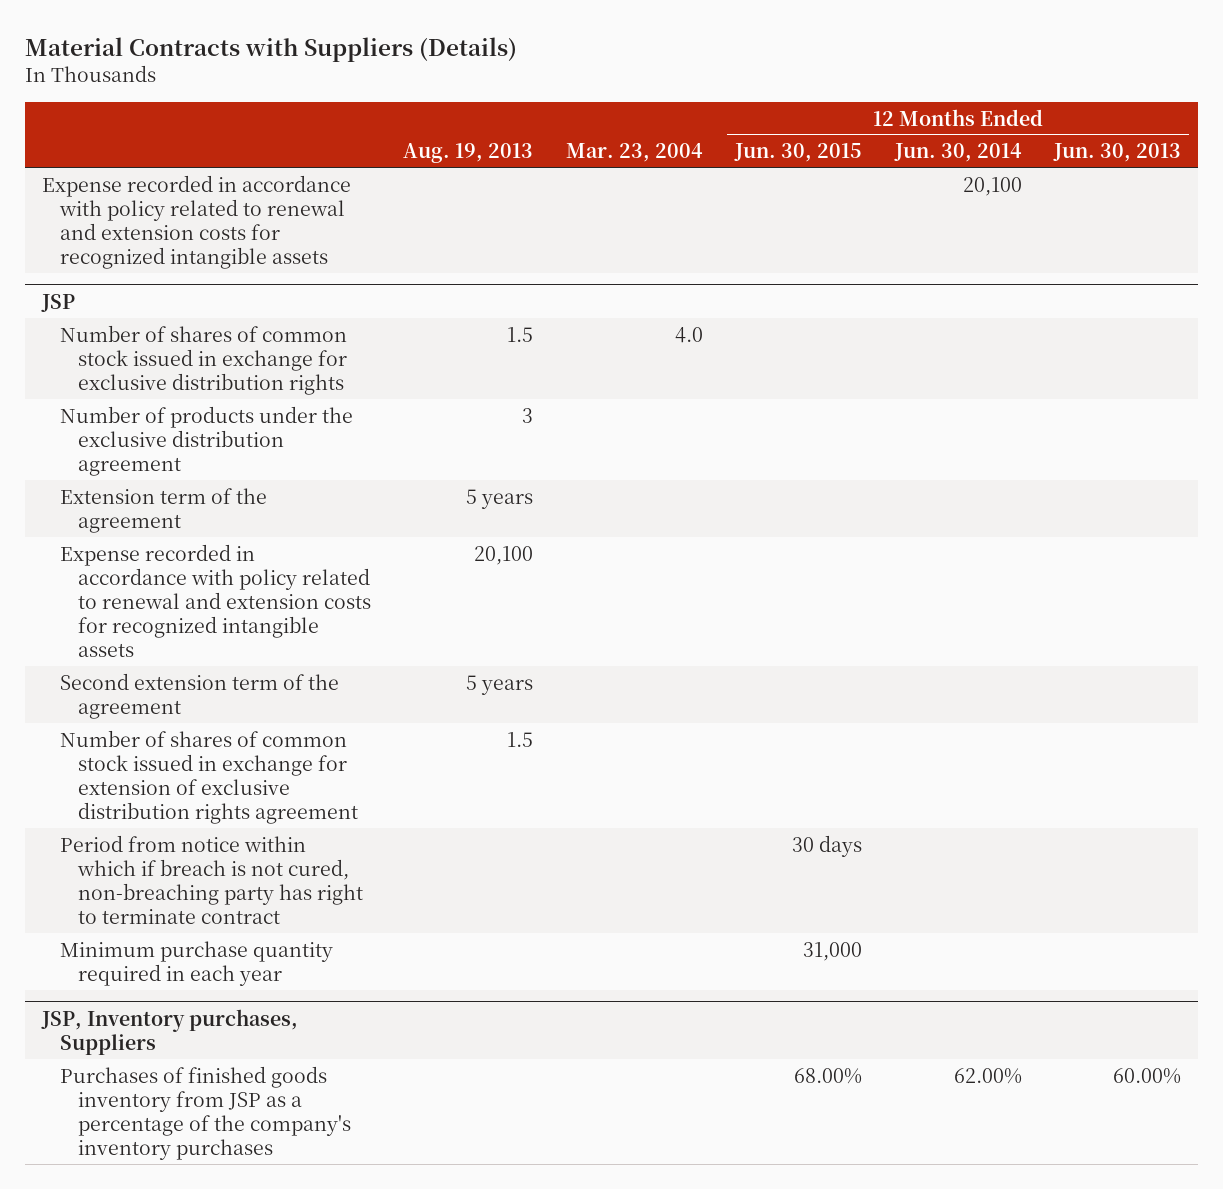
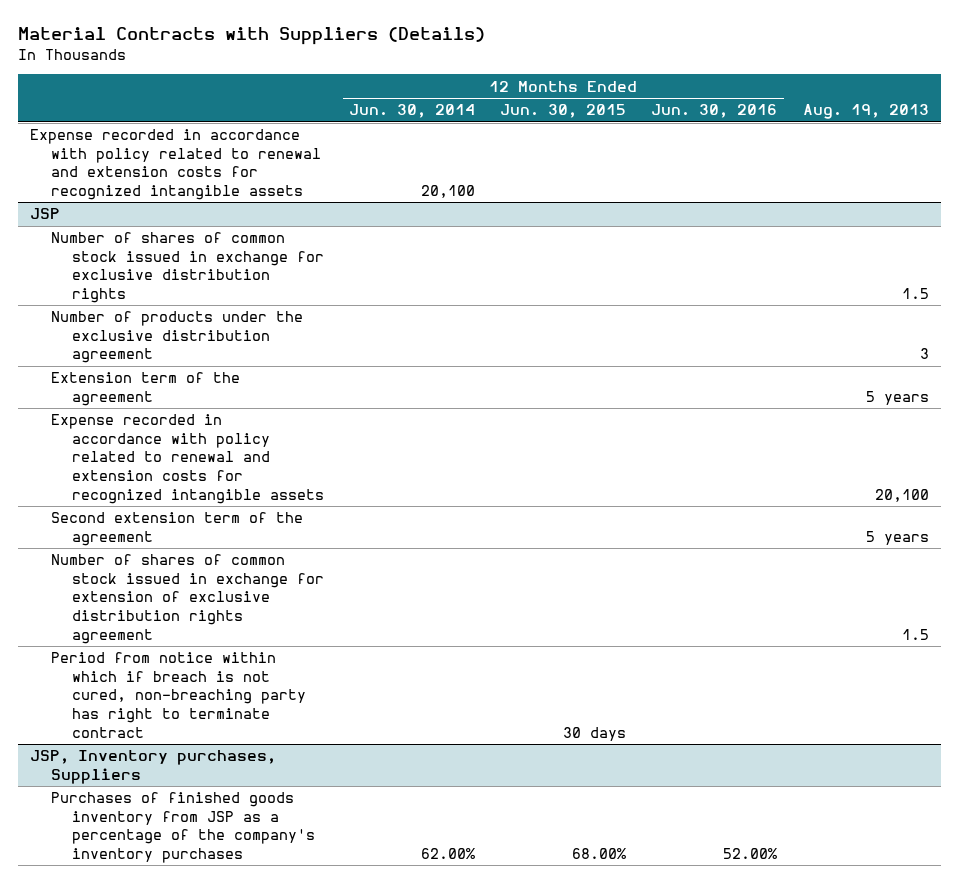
[565,143,703,163] Mar. 23, 2004 -> none
[1053,143,1182,163] Jun. 30, 2013 -> none
none -> [651,104,778,119] Jun. 30, 2016
[59,940,333,986] Minimum purchase quantity required in each year -> none

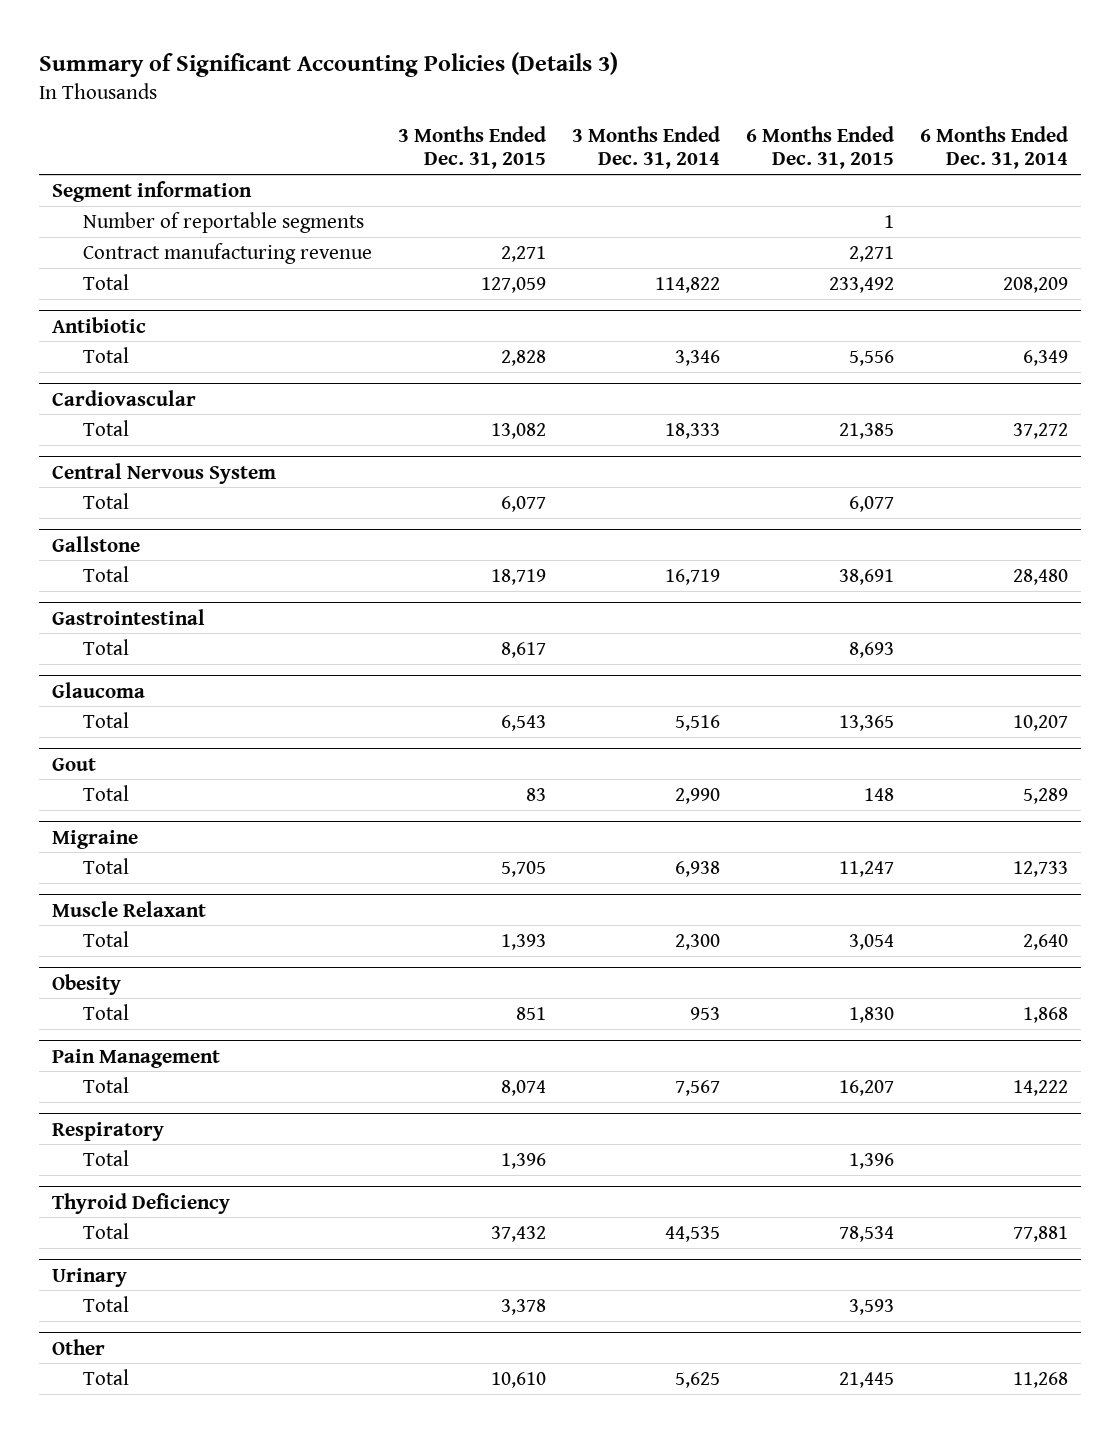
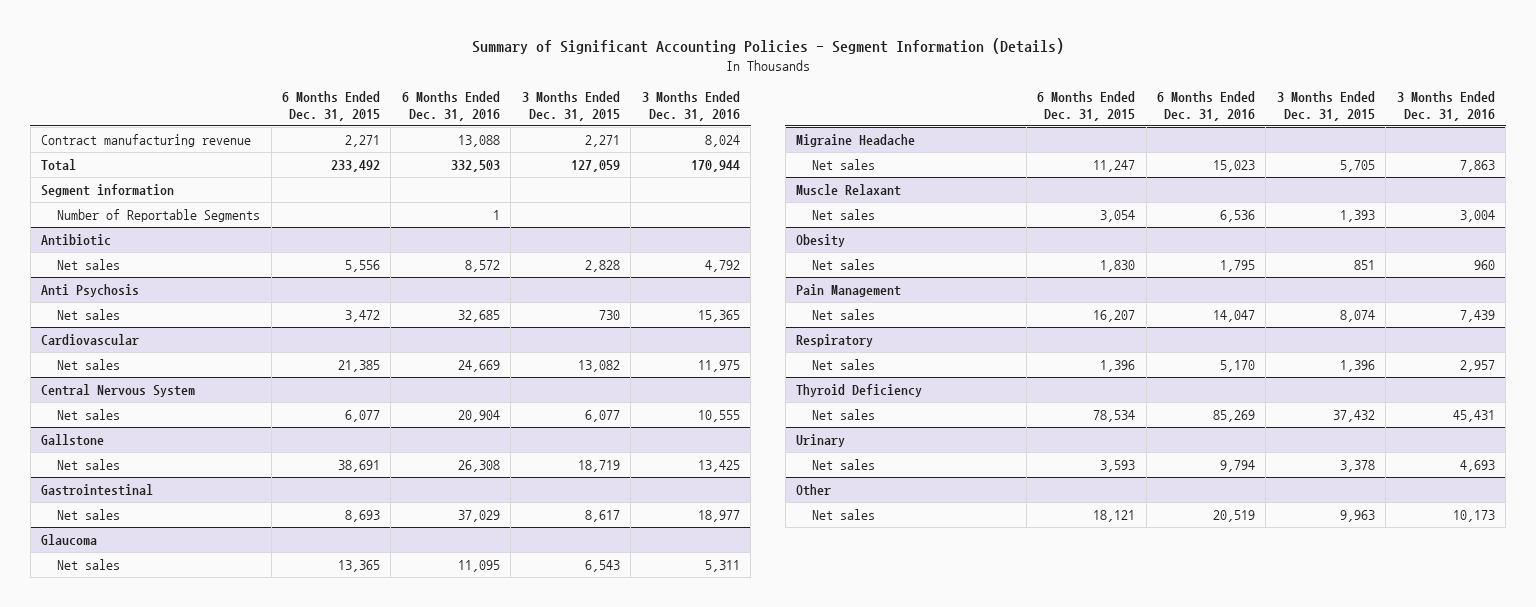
[39,52,619,78] Summary of Significant Accounting Policies (Details 3) -> [471,38,1064,55] Summary of Significant Accounting Policies - Segment Information (Details)
[571,125,720,170] 3 Months Ended Dec. 31, 2014 -> none
[920,125,1069,170] 6 Months Ended Dec. 31, 2014 -> none
none -> [401,90,500,121] 6 Months Ended Dec. 31, 2016
none -> [641,90,740,121] 3 Months Ended Dec. 31, 2016
[82,211,364,233] Number of reportable segments -> none
[52,180,253,202] Segment information -> [40,183,174,197] Segment information
none -> [57,208,261,222] Number of Reportable Segments
[82,346,129,363] Total -> [57,258,121,270] Net sales
none -> [40,283,139,297] Anti Psychosis
none -> [57,308,121,320] Net sales
[82,419,129,436] Total -> [57,358,121,370] Net sales
[82,492,129,509] Total -> [57,408,121,420] Net sales
[82,565,129,582] Total -> [57,458,121,470] Net sales
[82,638,129,655] Total -> [57,508,121,520] Net sales
[52,757,97,771] Gout -> none
[82,784,129,801] Total -> none
[82,711,129,728] Total -> [57,558,121,570] Net sales
[52,829,139,849] Migraine -> [796,133,916,147] Migraine Headache
[82,857,129,874] Total -> [812,158,876,170] Net sales
[82,930,129,947] Total -> [812,208,876,220] Net sales
[82,1003,129,1020] Total -> [812,258,876,270] Net sales
[82,1076,129,1093] Total -> [812,308,876,320] Net sales
[82,1149,129,1166] Total -> [812,358,876,370] Net sales
[82,1222,129,1239] Total -> [812,408,876,420] Net sales
[82,1295,129,1312] Total -> [812,458,876,470] Net sales
[82,1368,129,1385] Total -> none
none -> [812,508,876,520] Net sales

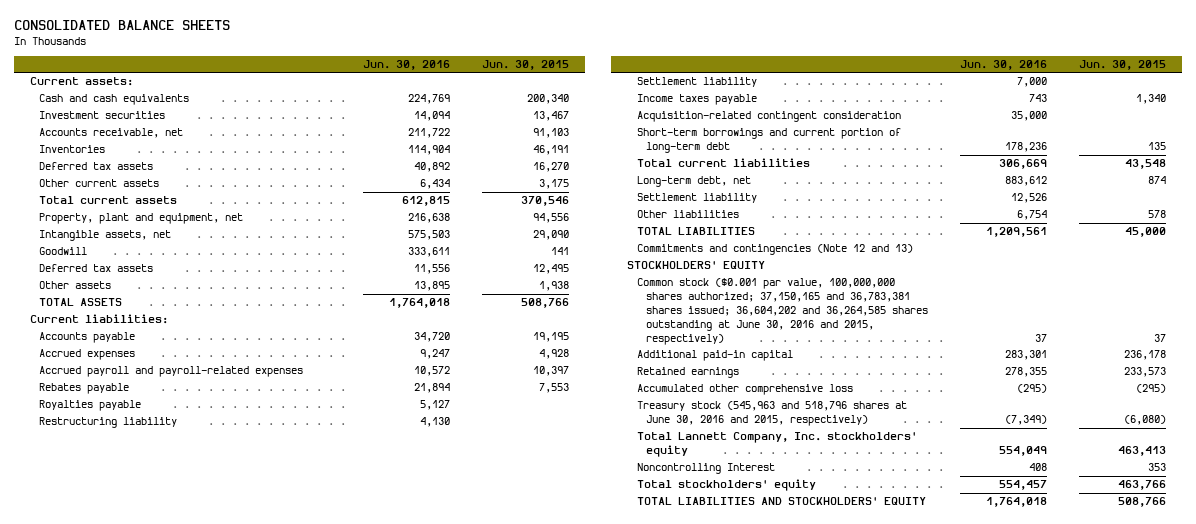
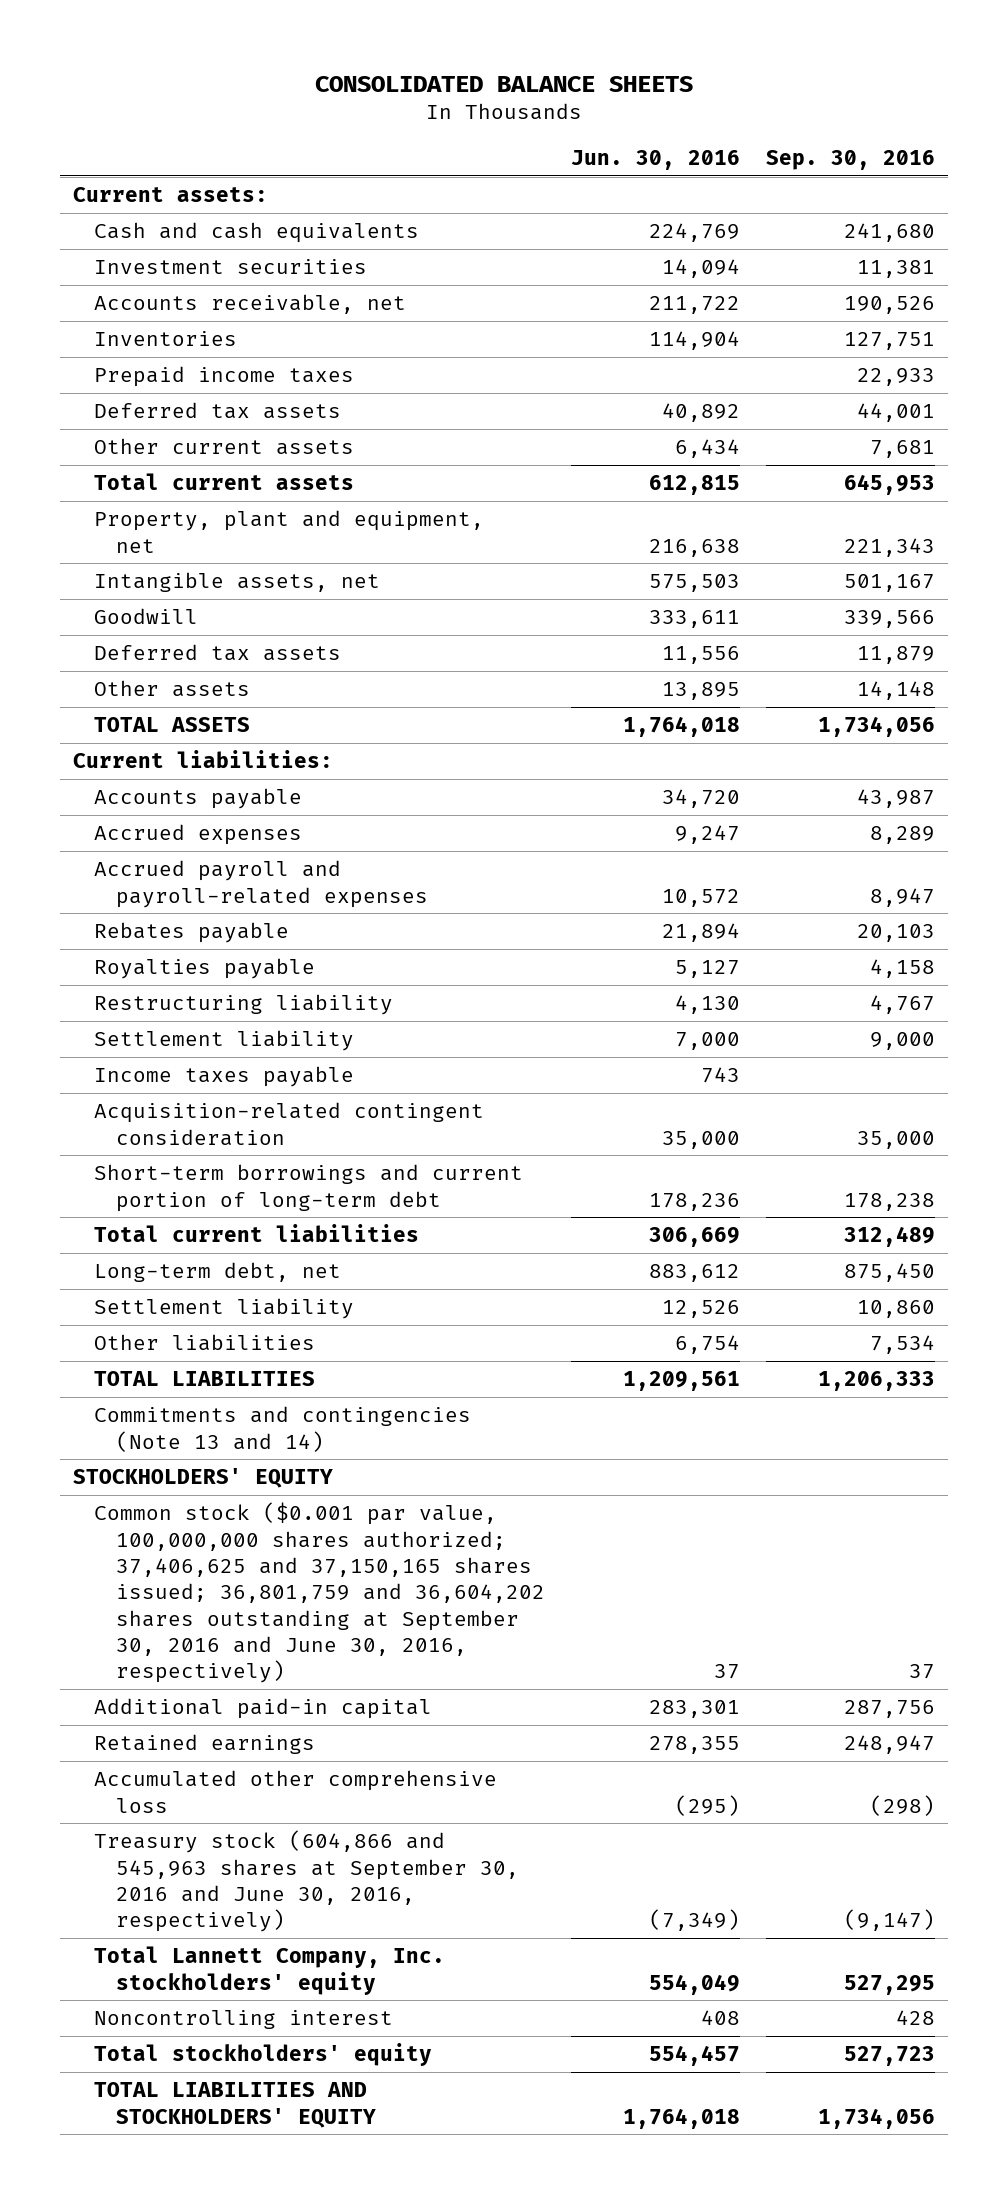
[481,60,569,71] Jun. 30, 2015 -> none
none -> [765,149,935,170] Sep. 30, 2016
none -> [94,366,355,388] Prepaid income taxes
[636,244,913,256] Commitments and contingencies (Note 12 and 13) -> [94,1406,472,1452] Commitments and contingencies (Note 13 and 14)
[636,278,929,345] Common stock ($0.001 par value, 100,000,000 shares authorized; 37,150,165 and 36,783,381 shares issued; 36,604,202 and 36,264,585 shares outstanding at June 30, 2016 and 2015, respectively) -> [94,1502,545,1684] Common stock ($0.001 par value, 100,000,000 shares authorized; 37,406,625 and 37,150,165 shares issued; 36,801,759 and 36,604,202 shares outstanding at September 30, 2016 and June 30, 2016, respectively)
[636,401,907,427] Treasury stock (545,963 and 518,796 shares at June 30, 2016 and 2015, respectively) -> [94,1830,519,1933] Treasury stock (604,866 and 545,963 shares at September 30, 2016 and June 30, 2016, respectively)
[636,463,775,475] Noncontrolling Interest -> [94,2010,394,2030] Noncontrolling interest

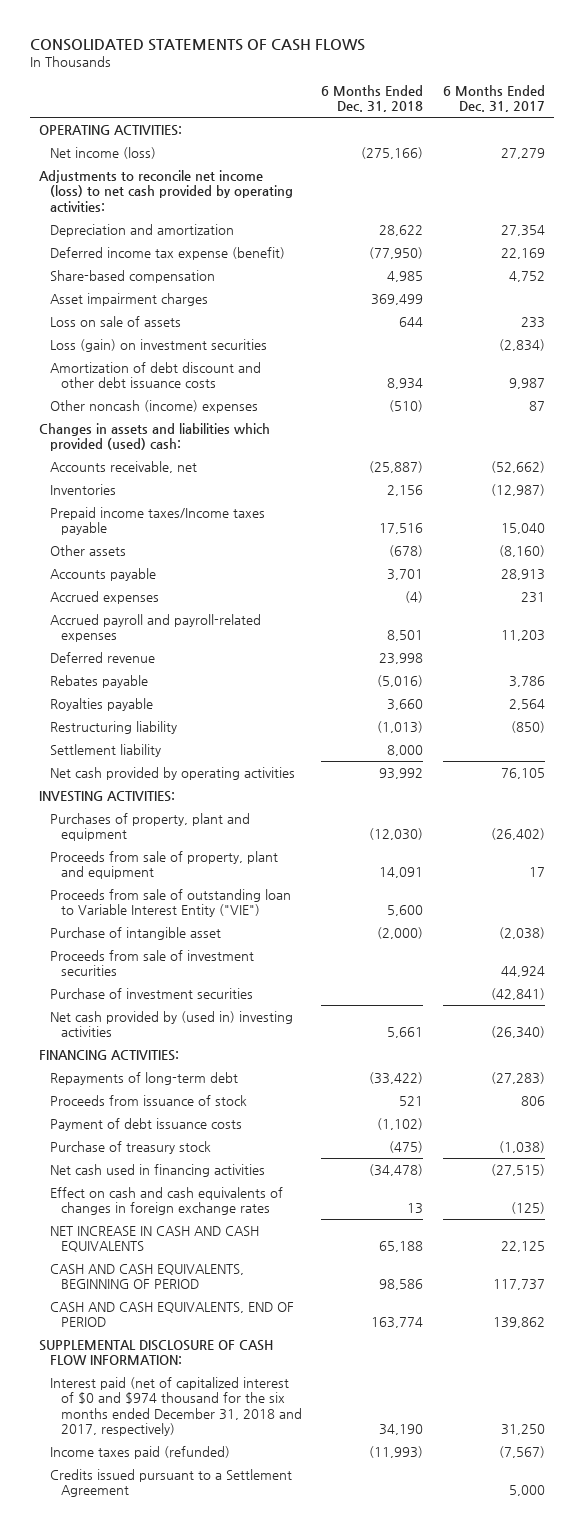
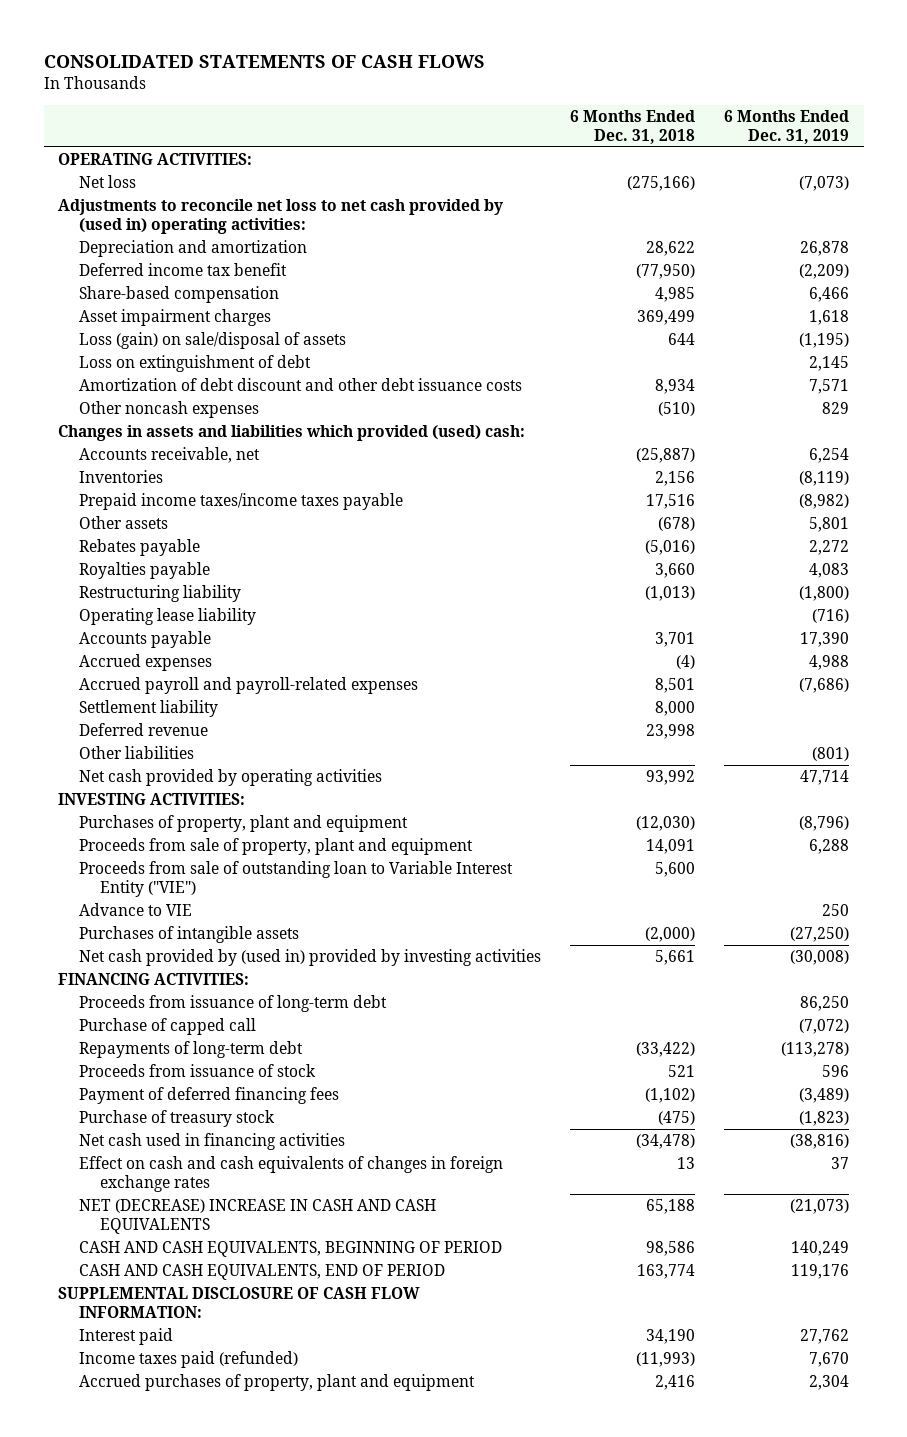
[442,84,545,113] 6 Months Ended Dec. 31, 2017 -> none
none -> [724,110,850,144] 6 Months Ended Dec. 31, 2019
[50,146,157,159] Net income (loss) -> [78,175,136,189] Net loss
[39,169,294,212] Adjustments to reconcile net income (loss) to net cash provided by operating activities: -> [58,199,504,234] Adjustments to reconcile net loss to net cash provided by (used in) operating activities:
[50,246,286,260] Deferred income tax expense (benefit) -> [78,263,287,277] Deferred income tax benefit
[50,338,268,352] Loss (gain) on investment securities -> none
[50,315,182,327] Loss on sale of assets -> [78,332,346,350] Loss (gain) on sale/disposal of assets
none -> [78,355,311,373] Loss on extinguishment of debt
[50,399,259,413] Other noncash (income) expenses -> [78,401,259,419] Other noncash expenses
[50,506,266,536] Prepaid income taxes/Income taxes payable -> [78,493,403,511] Prepaid income taxes/income taxes payable
none -> [78,608,256,626] Operating lease liability
[50,567,157,581] Accounts payable -> [78,631,211,649] Accounts payable
[50,590,160,604] Accrued expenses -> [78,654,212,672] Accrued expenses
[50,613,262,643] Accrued payroll and payroll-related expenses -> [78,677,418,695] Accrued payroll and payroll-related expenses
[50,651,156,663] Deferred revenue -> [78,723,208,737] Deferred revenue
none -> [78,746,194,760] Other liabilities
[50,949,255,977] Proceeds from sale of investment securities -> none
[50,987,254,999] Purchase of investment securities -> none
none -> [78,903,192,917] Advance to VIE
[50,926,222,940] Purchase of intangible asset -> [78,926,299,944] Purchases of intangible assets
[50,1010,294,1038] Net cash provided by (used in) investing activities -> [78,949,541,967] Net cash provided by (used in) provided by investing activities
none -> [78,995,387,1013] Proceeds from issuance of long-term debt
none -> [78,1018,256,1036] Purchase of capped call
[50,1117,243,1131] Payment of debt issuance costs -> [78,1087,339,1105] Payment of deferred financing fees
[50,1225,260,1253] NET INCREASE IN CASH AND CASH EQUIVALENTS -> [78,1199,436,1234] NET (DECREASE) INCREASE IN CASH AND CASH EQUIVALENTS
[50,1376,303,1436] Interest paid (net of capitalized interest of $0 and $974 thousand for the six months ended December 31, 2018 and 2017, respectively) -> [78,1328,173,1346] Interest paid
[50,1468,293,1498] Credits issued pursuant to a Settlement Agreement -> none
none -> [78,1374,475,1392] Accrued purchases of property, plant and equipment

